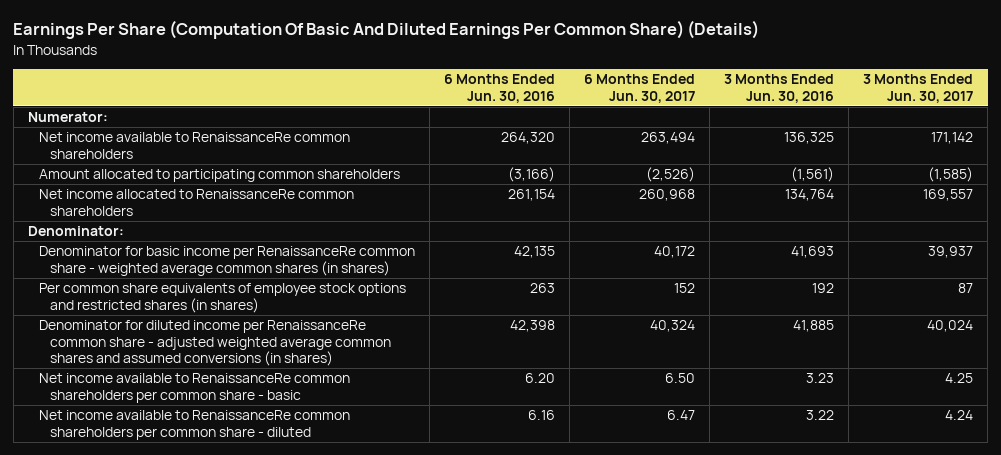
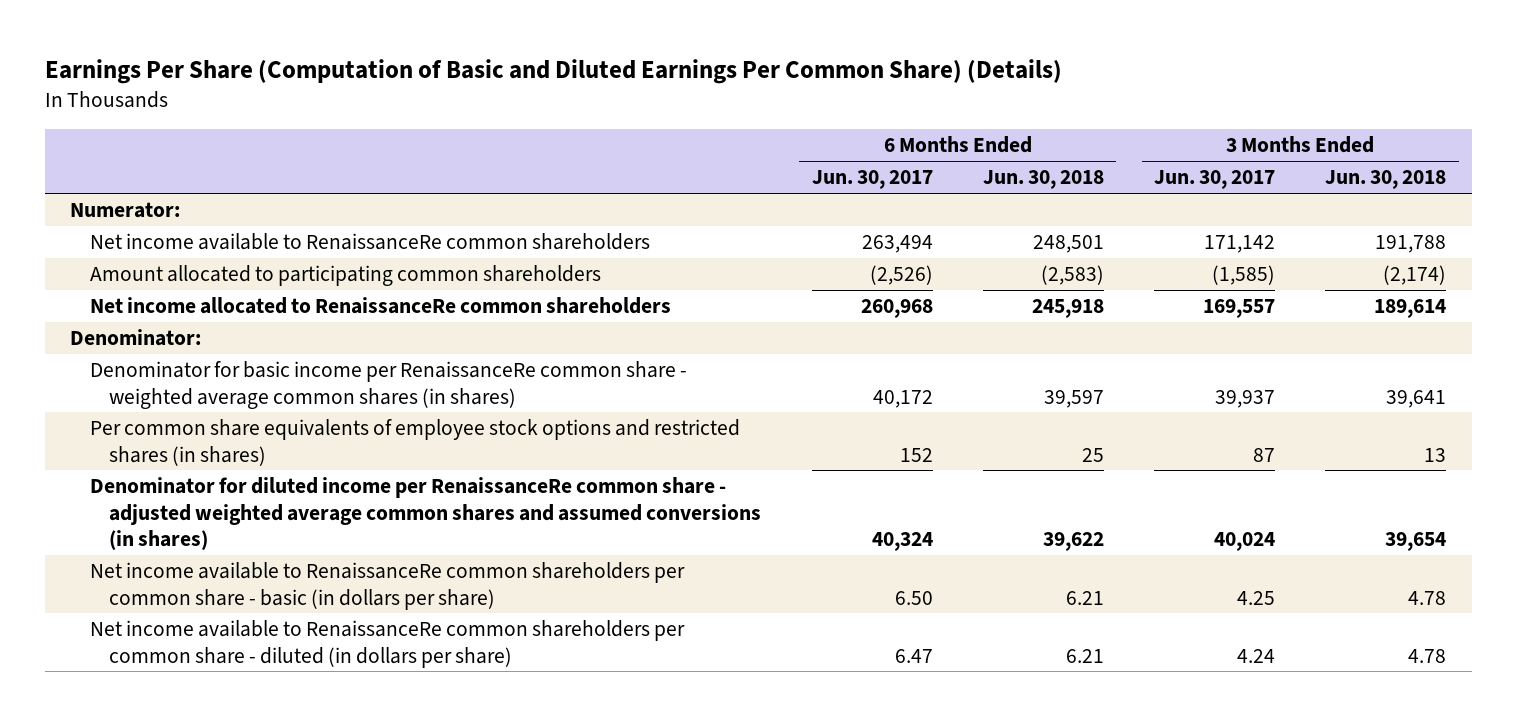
[13,20,760,40] Earnings Per Share (Computation Of Basic And Diluted Earnings Per Common Share) (Details) -> [44,59,1062,85] Earnings Per Share (Computation of Basic and Diluted Earnings Per Common Share) (Details)
[443,74,555,103] 6 Months Ended Jun. 30, 2016 -> none
[724,74,835,103] 3 Months Ended Jun. 30, 2016 -> none
none -> [982,170,1104,190] Jun. 30, 2018
none -> [1325,170,1447,190] Jun. 30, 2018
[38,373,350,403] Net income available to RenaissanceRe common shareholders per common share - basic -> [89,562,685,610] Net income available to RenaissanceRe common shareholders per common share - basic (in dollars per share)
[38,410,350,440] Net income available to RenaissanceRe common shareholders per common share - diluted -> [89,620,685,668] Net income available to RenaissanceRe common shareholders per common share - diluted (in dollars per share)

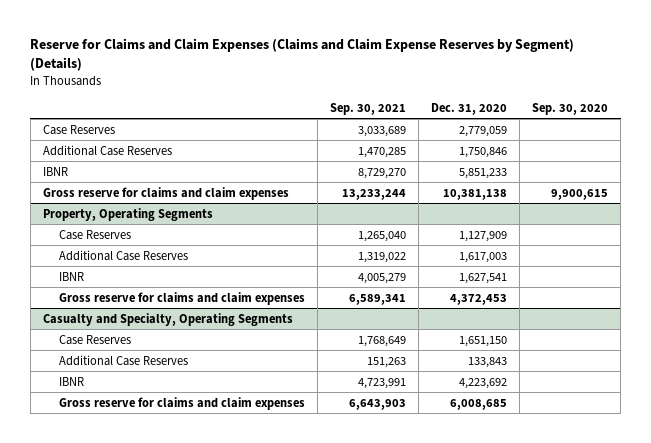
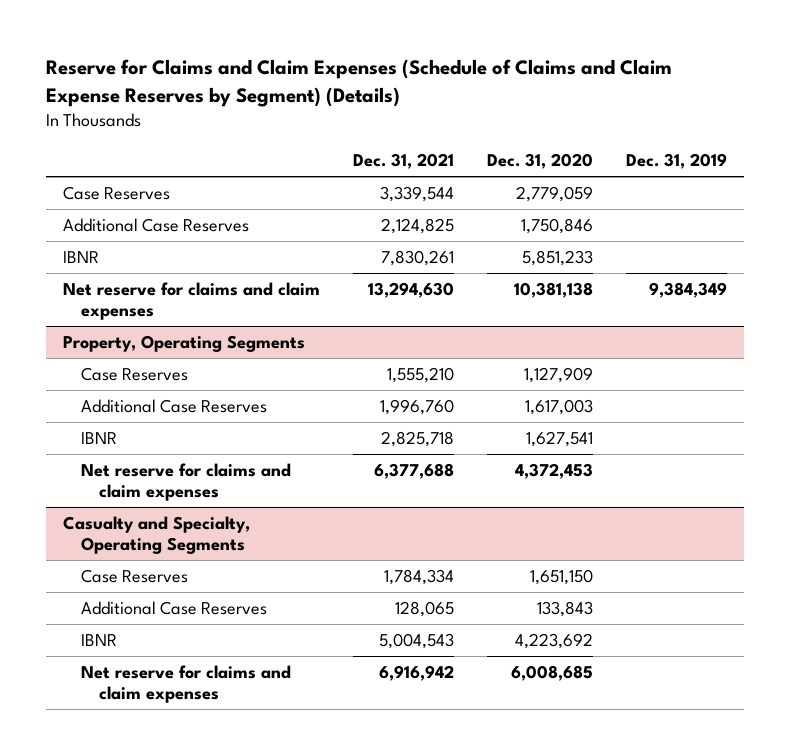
[30,38,575,72] Reserve for Claims and Claim Expenses (Claims and Claim Expense Reserves by Segment) (Details) -> [46,59,673,108] Reserve for Claims and Claim Expenses (Schedule of Claims and Claim Expense Reserves by Segment) (Details)
[330,102,407,115] Sep. 30, 2021 -> none
[532,102,609,115] Sep. 30, 2020 -> none
none -> [353,153,455,170] Dec. 31, 2021
none -> [626,153,728,170] Dec. 31, 2019
[42,186,289,200] Gross reserve for claims and claim expenses -> [62,281,320,320] Net reserve for claims and claim expenses
[59,291,306,305] Gross reserve for claims and claim expenses -> [81,462,292,501] Net reserve for claims and claim expenses
[59,396,306,410] Gross reserve for claims and claim expenses -> [81,664,292,703] Net reserve for claims and claim expenses

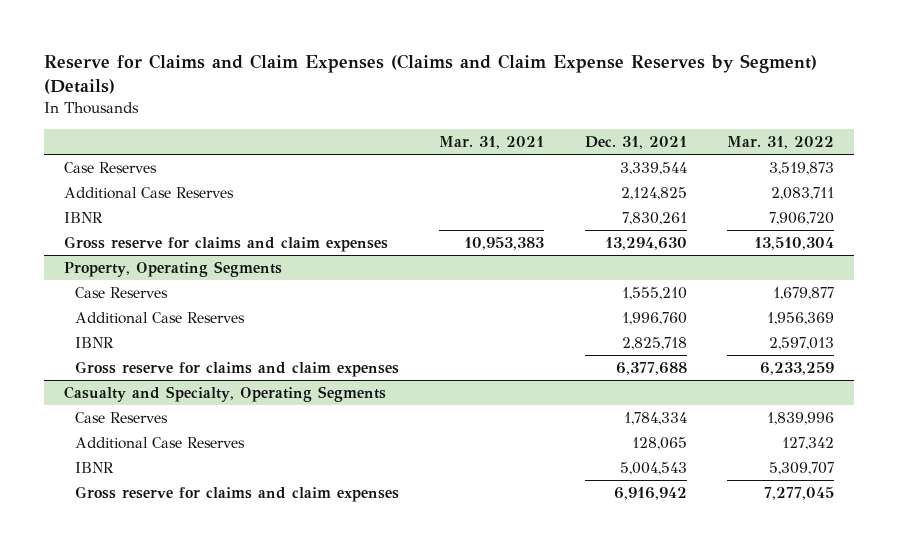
[46,59,673,108] Reserve for Claims and Claim Expenses (Schedule of Claims and Claim Expense Reserves by Segment) (Details) -> [43,53,817,95] Reserve for Claims and Claim Expenses (Claims and Claim Expense Reserves by Segment) (Details)
[487,153,594,170] Dec. 31, 2020 -> none
[626,153,728,170] Dec. 31, 2019 -> none
none -> [439,135,545,149] Mar. 31, 2021
none -> [726,135,834,149] Mar. 31, 2022
[62,281,320,320] Net reserve for claims and claim expenses -> [63,236,388,253] Gross reserve for claims and claim expenses
[81,462,292,501] Net reserve for claims and claim expenses -> [74,361,399,378] Gross reserve for claims and claim expenses
[81,664,292,703] Net reserve for claims and claim expenses -> [74,486,399,503] Gross reserve for claims and claim expenses

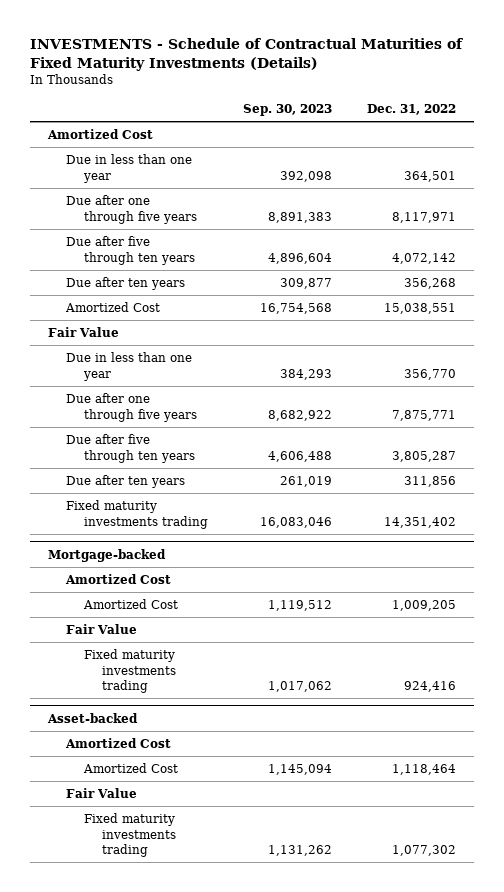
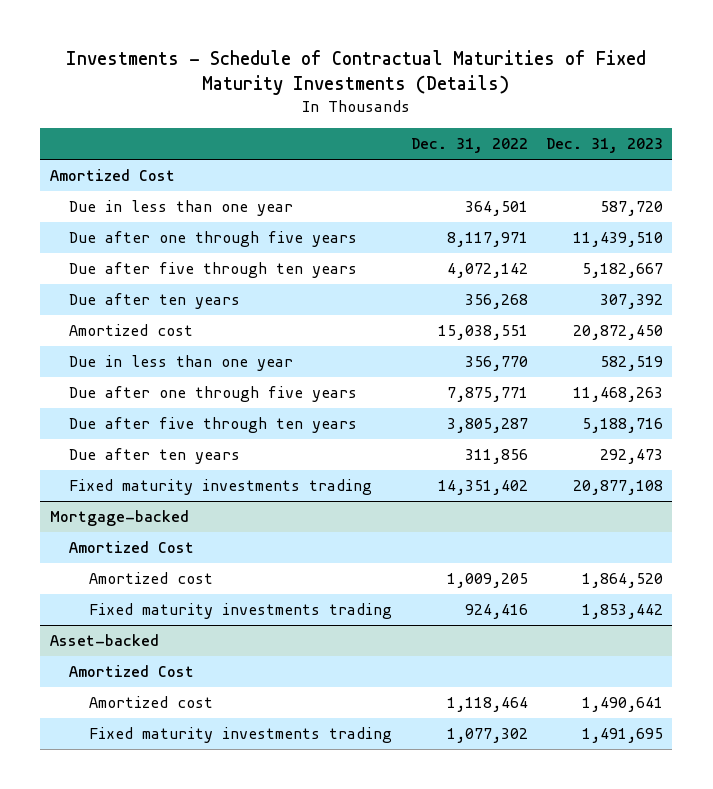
[30,37,464,71] INVESTMENTS - Schedule of Contractual Maturities of Fixed Maturity Investments (Details) -> [66,50,647,96] Investments - Schedule of Contractual Maturities of Fixed Maturity Investments (Details)
[243,104,333,117] Sep. 30, 2023 -> none
none -> [545,138,663,154] Dec. 31, 2023
[47,326,119,337] Fair Value -> none
[64,301,160,312] Amortized Cost -> [69,324,194,337] Amortized cost
[65,623,137,634] Fair Value -> none
[83,598,179,609] Amortized Cost -> [89,572,214,585] Amortized cost
[65,787,137,798] Fair Value -> none
[83,762,179,773] Amortized Cost -> [89,696,214,709] Amortized cost

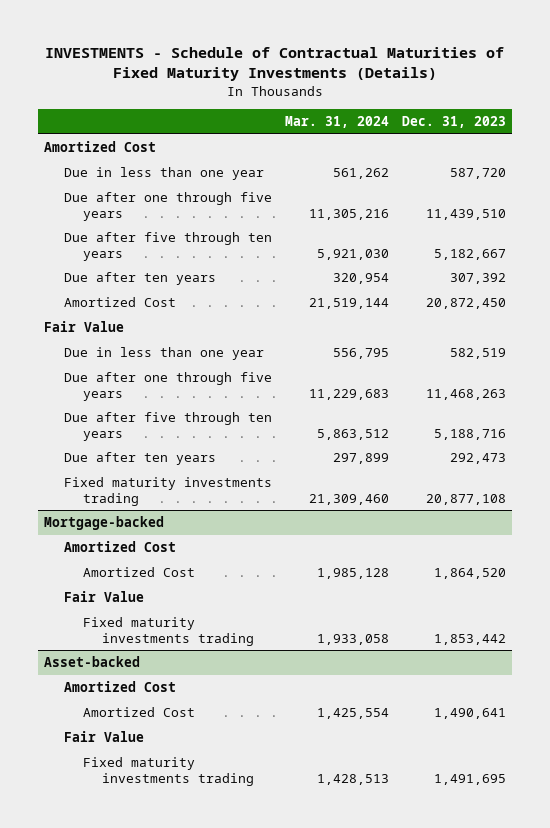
[66,50,647,96] Investments - Schedule of Contractual Maturities of Fixed Maturity Investments (Details) -> [45,47,505,82] INVESTMENTS - Schedule of Contractual Maturities of Fixed Maturity Investments (Details)
[410,138,528,154] Dec. 31, 2022 -> none
none -> [284,115,389,128] Mar. 31, 2024
[69,324,194,337] Amortized cost -> [63,297,176,308] Amortized Cost
none -> [44,321,125,333] Fair Value
[89,572,214,585] Amortized cost -> [82,567,195,578] Amortized Cost
none -> [63,591,144,603] Fair Value
[89,696,214,709] Amortized cost -> [82,707,195,718] Amortized Cost
none -> [63,731,144,743] Fair Value

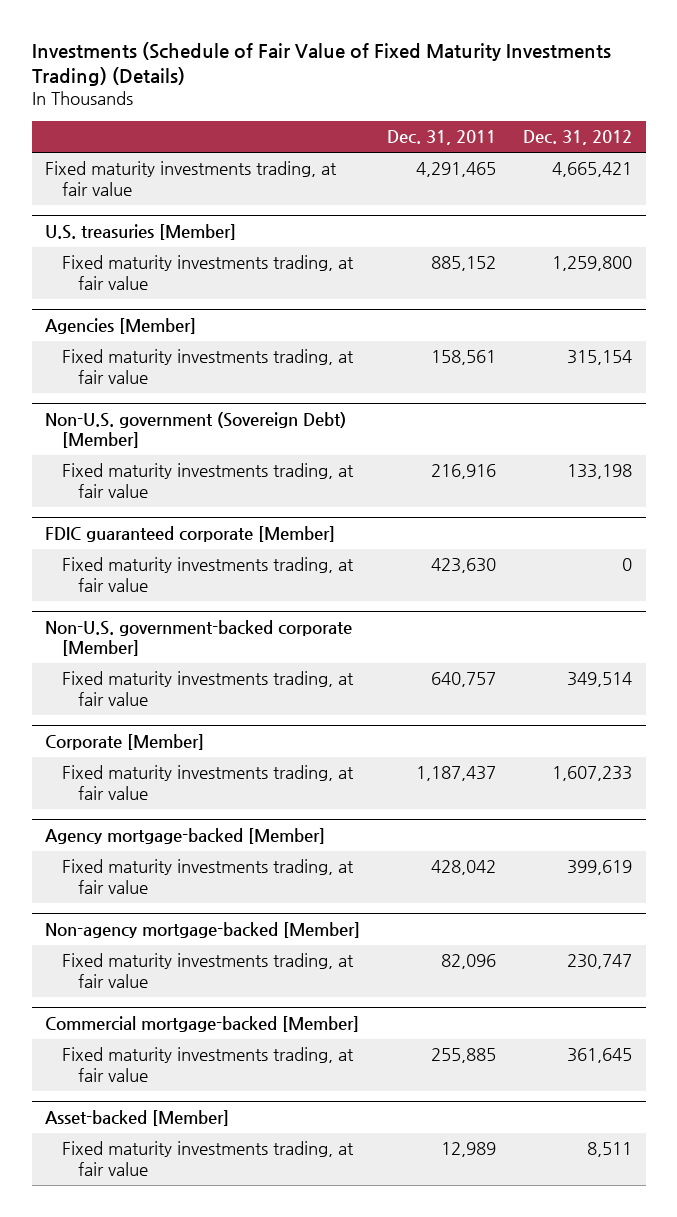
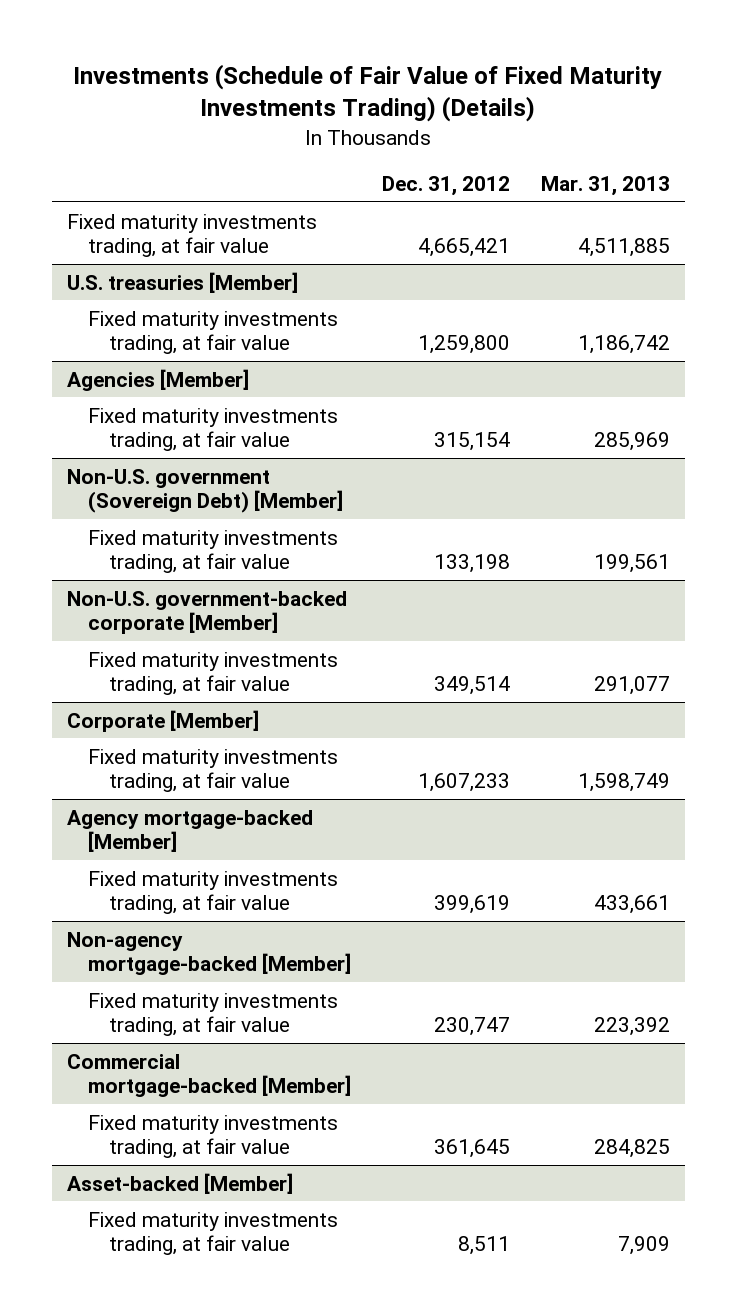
[387,130,497,146] Dec. 31, 2011 -> none
none -> [540,176,670,197] Mar. 31, 2013
[45,525,336,542] FDIC guaranteed corporate [Member] -> none
[61,557,354,592] Fixed maturity investments trading, at fair value -> none

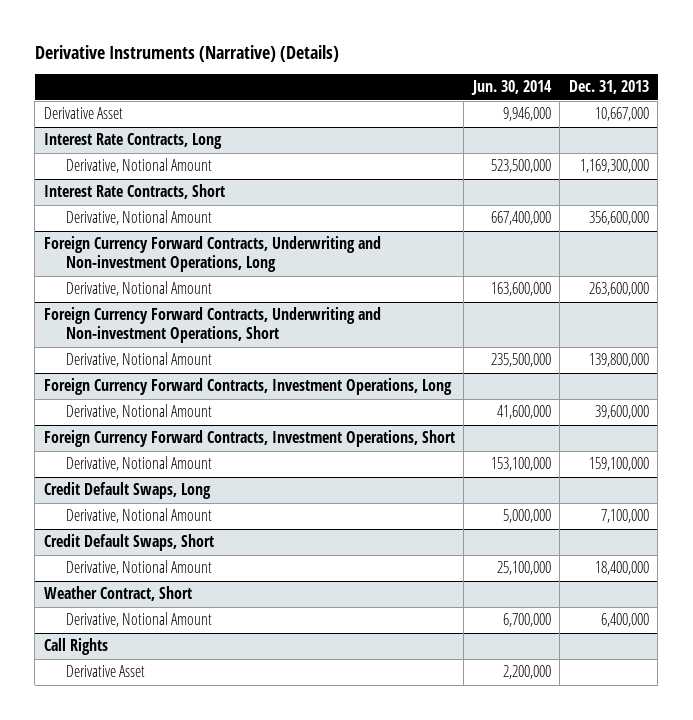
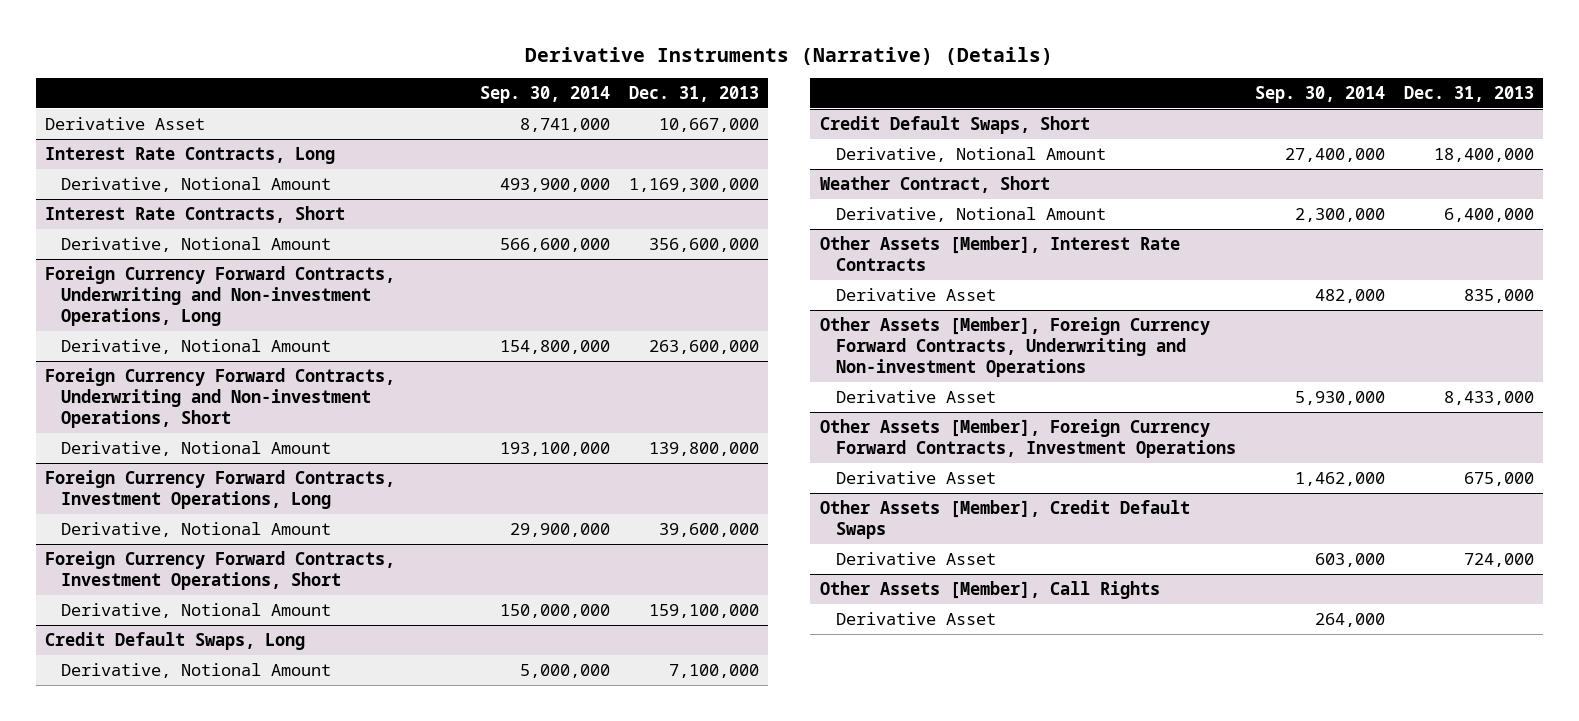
[470,80,552,96] Jun. 30, 2014 -> none
none -> [479,86,610,104] Sep. 30, 2014
[43,638,108,656] Call Rights -> none
none -> [819,235,1180,272] Other Assets [Member], Interest Rate Contracts
none -> [835,287,996,301] Derivative Asset
none -> [819,316,1210,378] Other Assets [Member], Foreign Currency Forward Contracts, Underwriting and Non-investment Operations
none -> [835,389,996,403] Derivative Asset
none -> [819,418,1236,459] Other Assets [Member], Foreign Currency Forward Contracts, Investment Operations
none -> [835,470,996,484] Derivative Asset
none -> [819,499,1190,540] Other Assets [Member], Credit Default Swaps
none -> [835,551,996,565] Derivative Asset
none -> [819,580,1160,599] Other Assets [Member], Call Rights

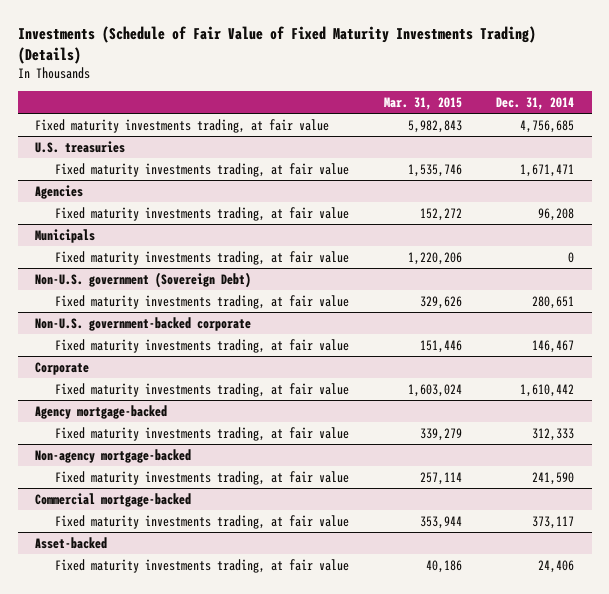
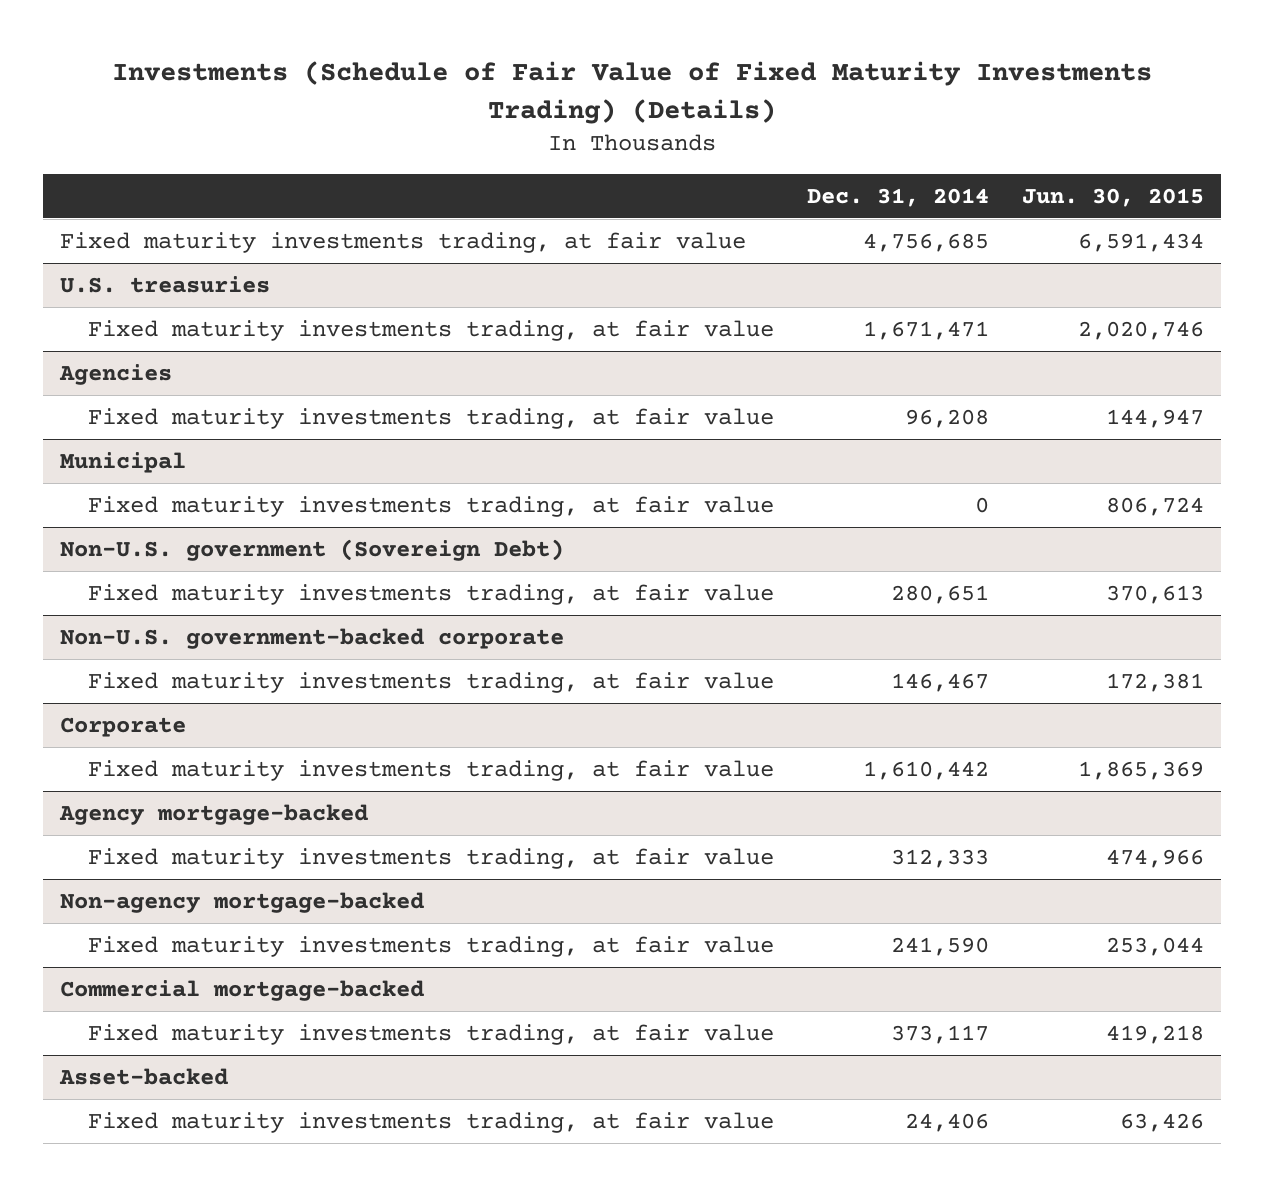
[383,96,462,110] Mar. 31, 2015 -> none
none -> [1022,187,1205,207] Jun. 30, 2015
[35,228,96,243] Municipals -> [60,452,187,474] Municipal

